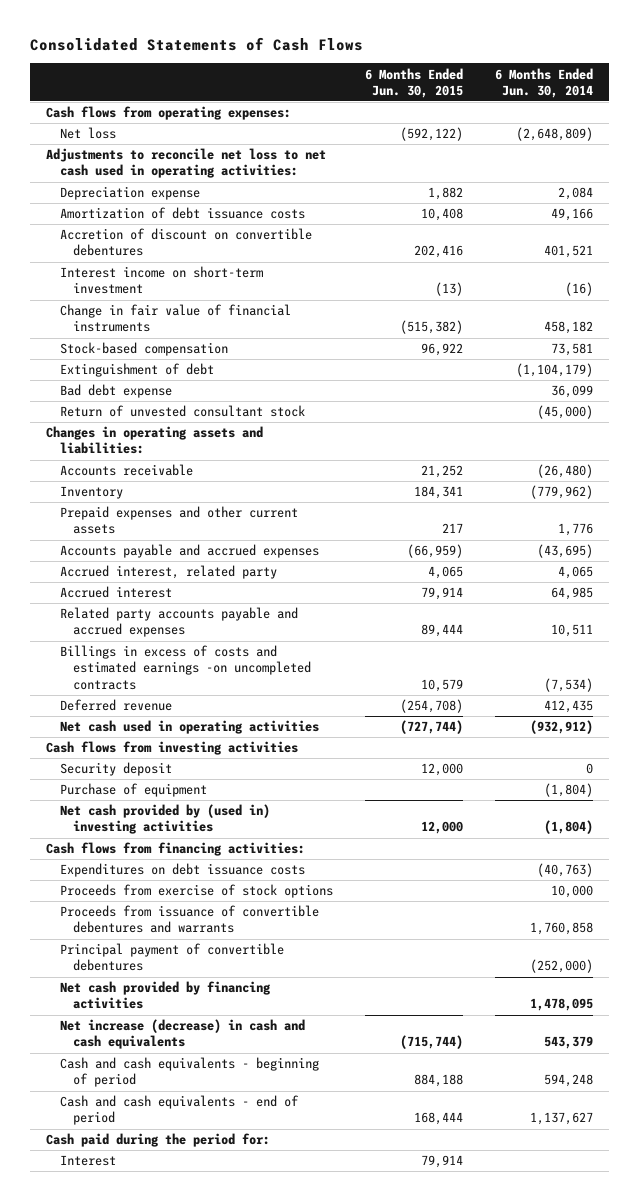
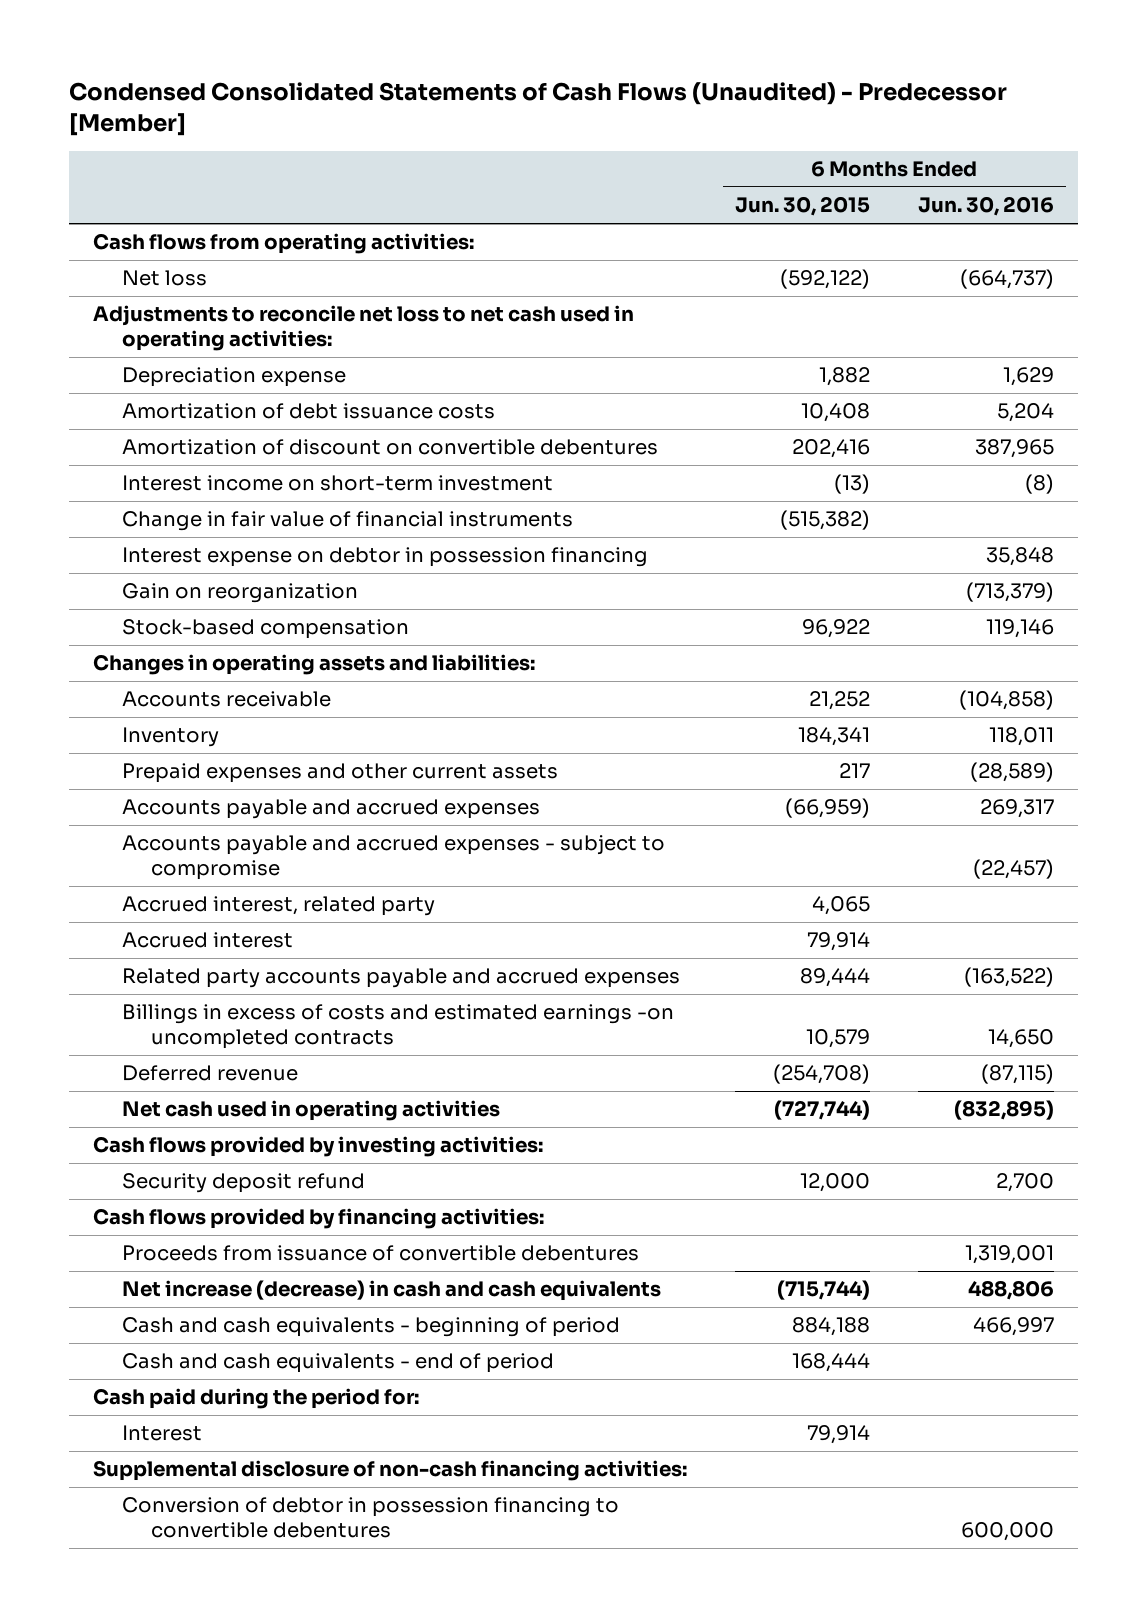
[29,37,363,52] Consolidated Statements of Cash Flows -> [69,82,1008,136] Condensed Consolidated Statements of Cash Flows (Unaudited) - Predecessor [Member]
[495,67,594,98] 6 Months Ended Jun. 30, 2014 -> none
none -> [917,196,1054,217] Jun. 30, 2016
[45,106,291,121] Cash flows from operating expenses: -> [93,233,475,255] Cash flows from operating activities:
[59,228,312,257] Accretion of discount on convertible debentures -> [122,439,659,456] Amortization of discount on convertible debentures
none -> [122,547,649,568] Interest expense on debtor in possession financing
none -> [122,583,359,604] Gain on reorganization
[59,363,214,378] Extinguishment of debt -> none
[59,384,172,399] Bad debt expense -> none
[59,405,305,418] Return of unvested consultant stock -> none
none -> [122,835,666,881] Accounts payable and accrued expenses - subject to compromise
[59,783,207,798] Purchase of equipment -> none
[59,804,270,835] Net cash provided by (used in) investing activities -> none
[59,863,305,878] Expenditures on debt issuance costs -> none
[59,884,333,899] Proceeds from exercise of stock options -> none
[59,943,284,972] Principal payment of convertible debentures -> none
[59,981,271,1010] Net cash provided by financing activities -> none
[45,741,298,756] Cash flows from investing activities -> [93,1136,544,1158] Cash flows provided by investing activities:
[59,762,172,777] Security deposit -> [122,1173,366,1194] Security deposit refund
[45,842,305,857] Cash flows from financing activities: -> [93,1208,545,1230] Cash flows provided by financing activities:
[59,905,319,934] Proceeds from issuance of convertible debentures and warrants -> [122,1245,640,1262] Proceeds from issuance of convertible debentures
none -> [93,1460,688,1482] Supplemental disclosure of non-cash financing activities:
none -> [122,1497,620,1539] Conversion of debtor in possession financing to convertible debentures

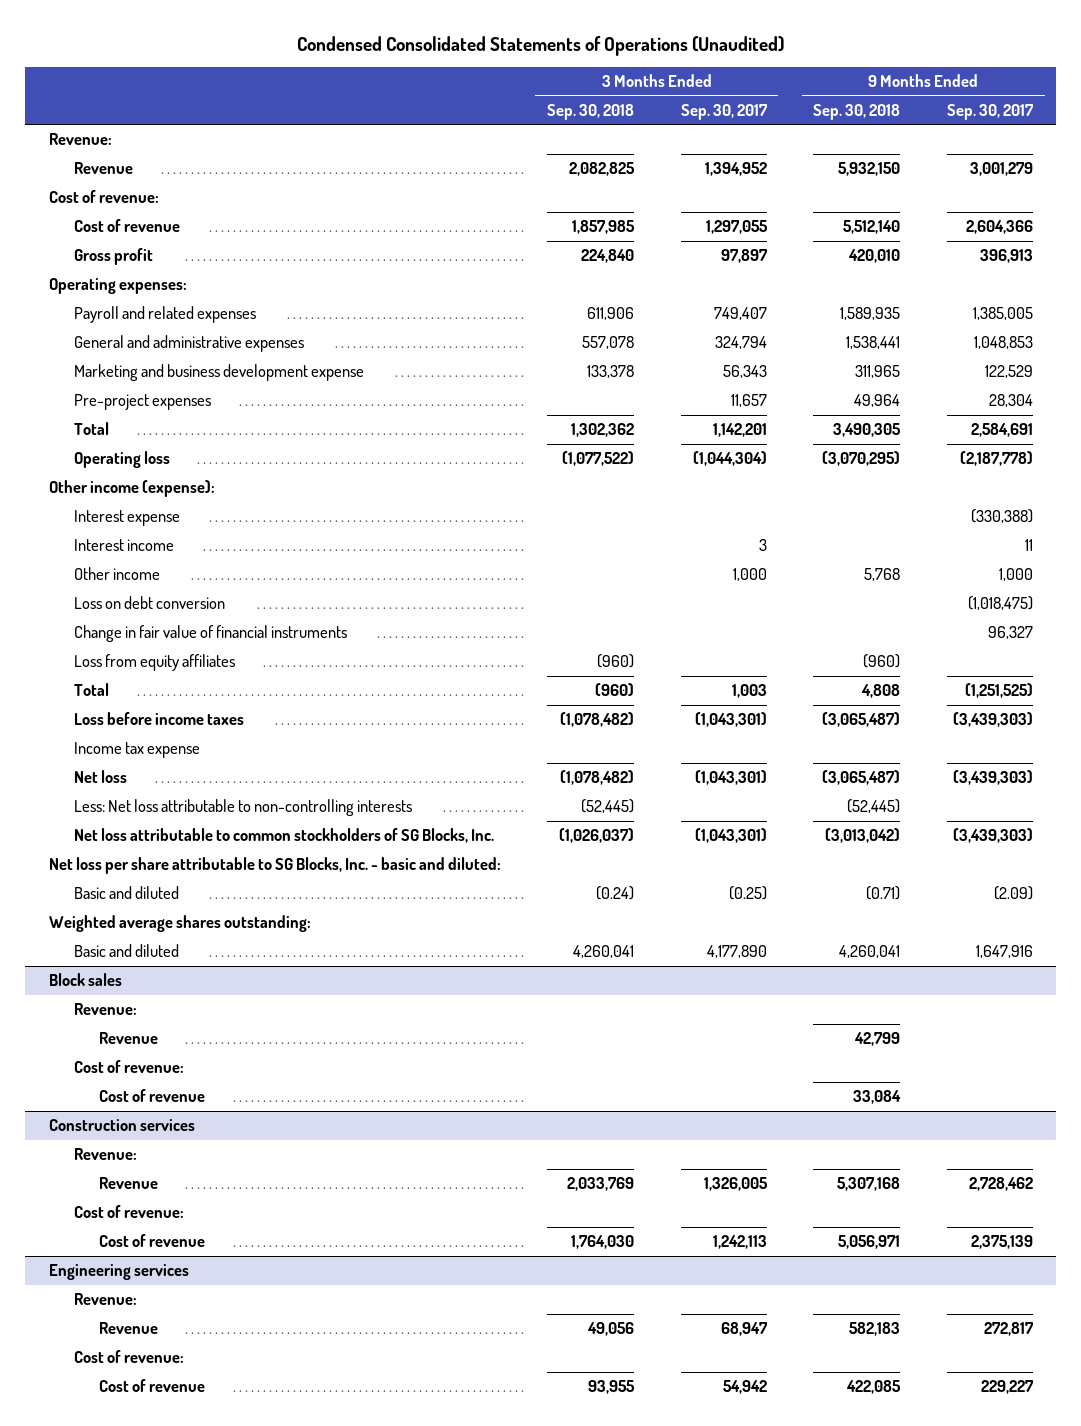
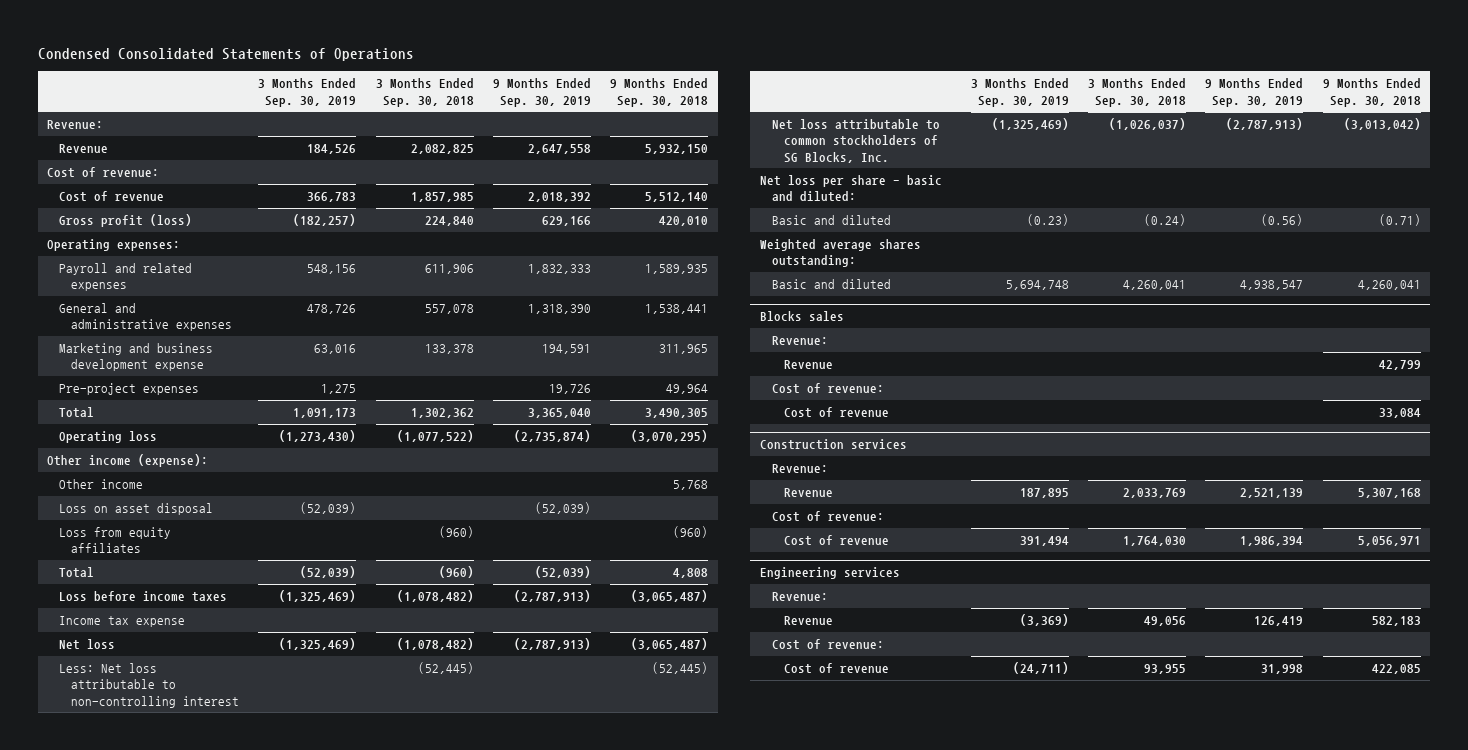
[296,35,784,56] Condensed Consolidated Statements of Operations (Unaudited) -> [37,48,414,62] Condensed Consolidated Statements of Operations
[680,103,768,120] Sep. 30, 2017 -> none
[946,103,1034,120] Sep. 30, 2017 -> none
none -> [258,78,357,107] 3 Months Ended Sep. 30, 2019
none -> [492,78,591,107] 9 Months Ended Sep. 30, 2019
[73,248,153,266] Gross profit -> [59,214,193,228] Gross profit (loss)
[73,510,180,527] Interest expense -> none
[73,539,174,552] Interest income -> none
[73,596,225,610] Loss on debt conversion -> none
[73,625,347,643] Change in fair value of financial instruments -> none
none -> [59,503,214,516] Loss on asset disposal
[73,799,412,817] Less: Net loss attributable to non-controlling interests -> [59,663,240,708] Less: Net loss attributable to non-controlling interest
[48,857,501,875] Net loss per share attributable to SG Blocks, Inc. - basic and diluted: -> [759,175,942,203] Net loss per share - basic and diluted:
[48,973,122,987] Block sales -> [759,311,844,322] Blocks sales

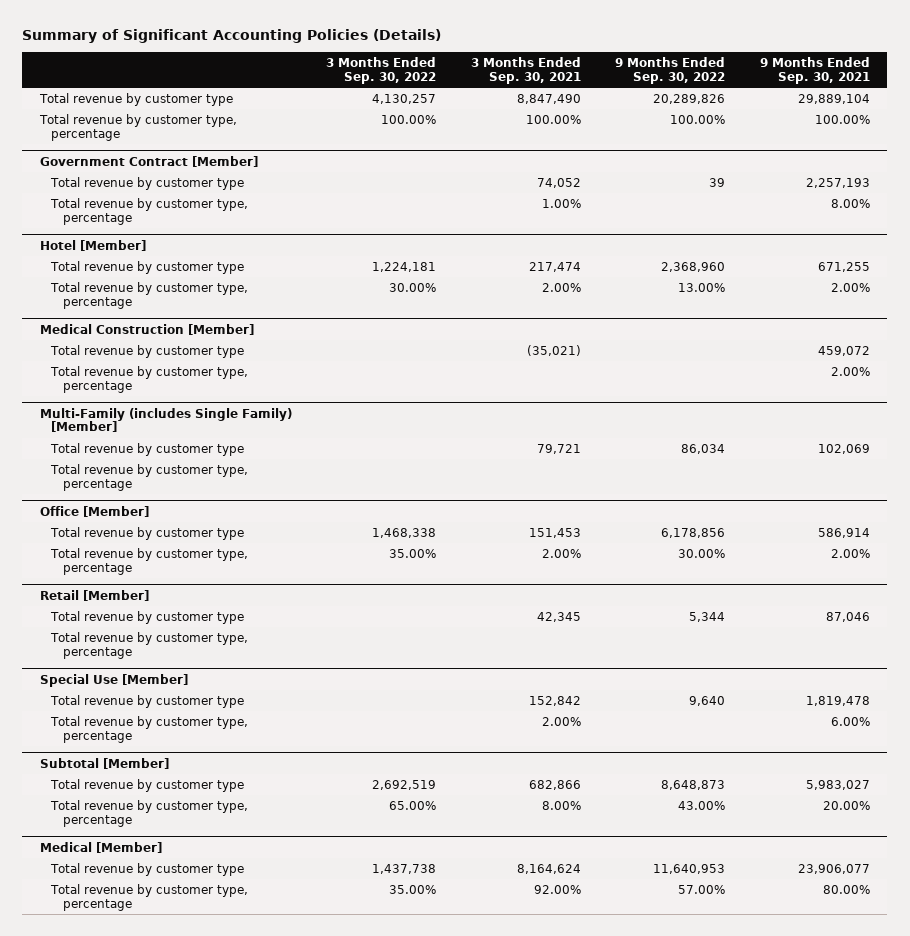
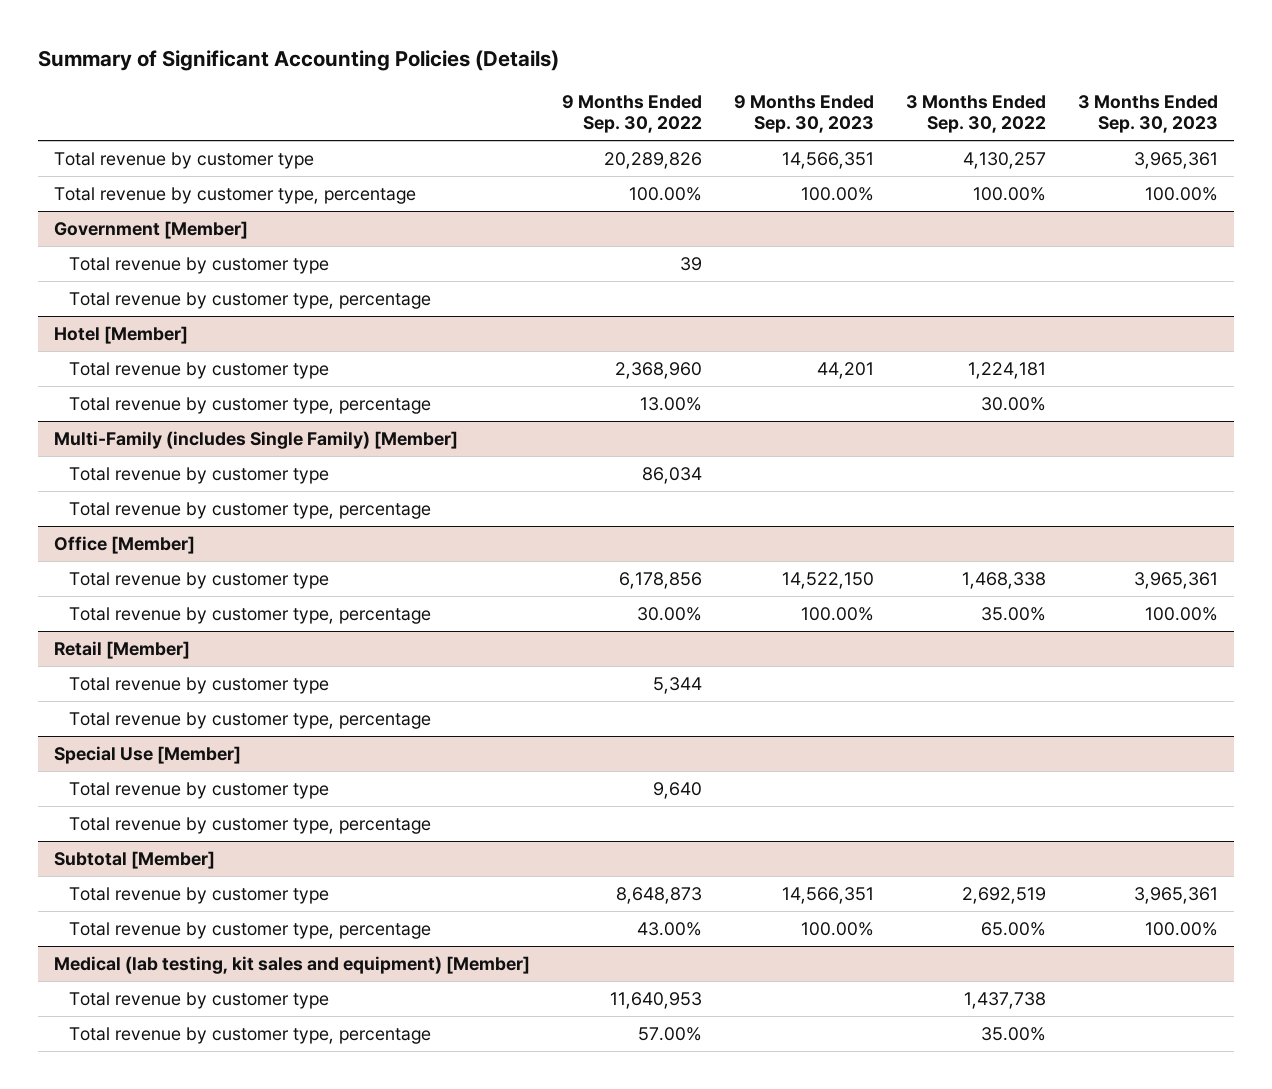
[470,57,581,84] 3 Months Ended Sep. 30, 2021 -> none
[760,57,871,84] 9 Months Ended Sep. 30, 2021 -> none
none -> [733,94,874,134] 9 Months Ended Sep. 30, 2023
none -> [1078,94,1219,134] 3 Months Ended Sep. 30, 2023
[39,155,258,167] Government Contract [Member] -> [53,220,248,239] Government [Member]
[39,323,254,335] Medical Construction [Member] -> none
[50,344,245,358] Total revenue by customer type -> none
[50,365,249,393] Total revenue by customer type, percentage -> none
[39,841,162,853] Medical [Member] -> [53,955,530,974] Medical (lab testing, kit sales and equipment) [Member]

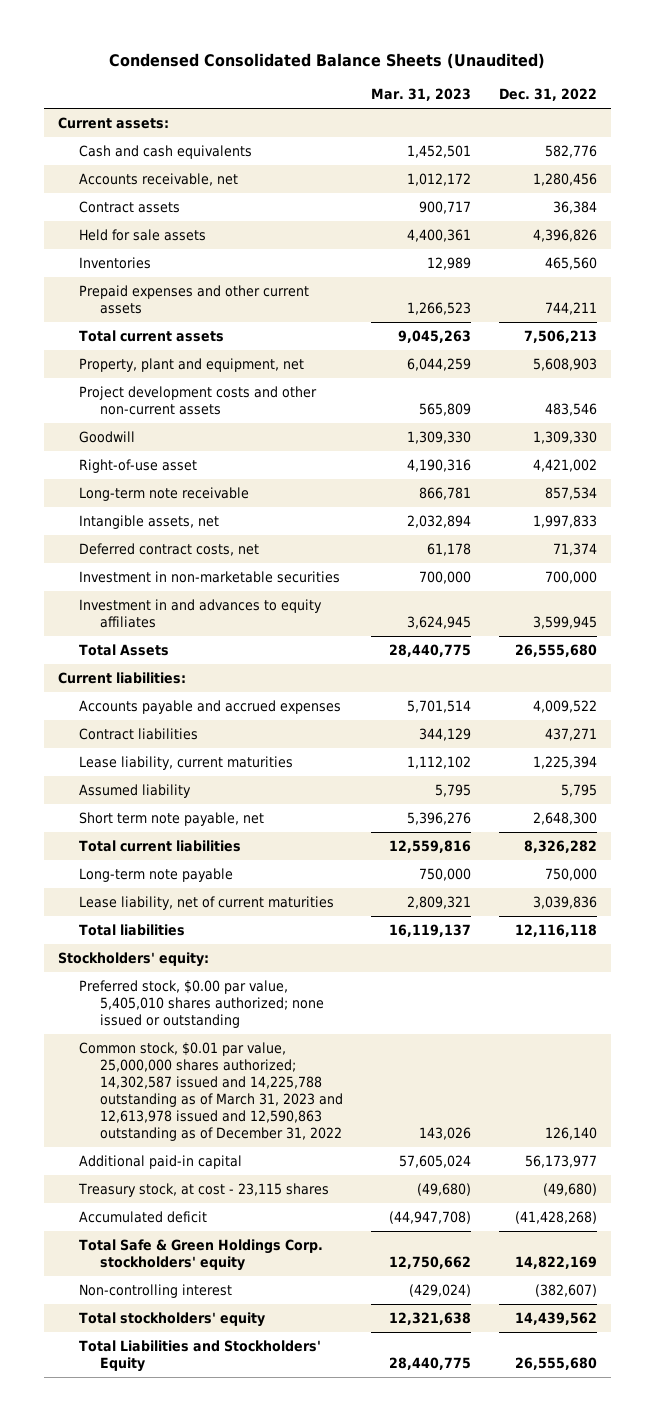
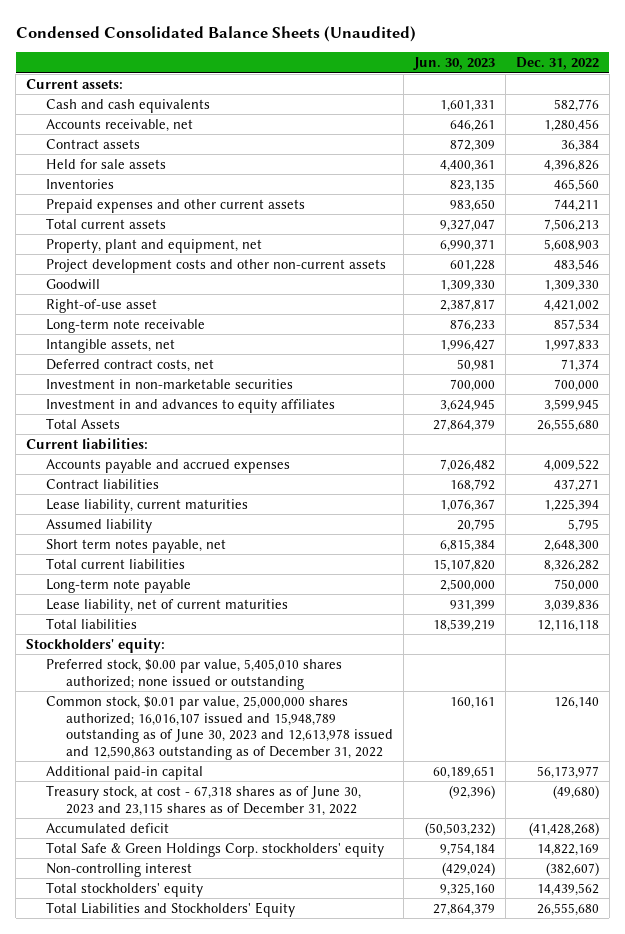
[370,88,471,102] Mar. 31, 2023 -> none
none -> [412,56,495,70] Jun. 30, 2023
[78,812,264,827] Short term note payable, net -> [45,538,226,553] Short term notes payable, net
[78,1042,343,1141] Common stock, $0.01 par value, 25,000,000 shares authorized; 14,302,587 issued and 14,225,788 outstanding as of March 31, 2023 and 12,613,978 issued and 12,590,863 outstanding as of December 31, 2022 -> [45,695,393,760] Common stock, $0.01 par value, 25,000,000 shares authorized; 16,016,107 issued and 15,948,789 outstanding as of June 30, 2023 and 12,613,978 issued and 12,590,863 outstanding as of December 31, 2022
[77,1183,329,1198] Treasury stock, at cost - 23,115 shares -> [45,784,361,816] Treasury stock, at cost - 67,318 shares as of June 30, 2023 and 23,115 shares as of December 31, 2022

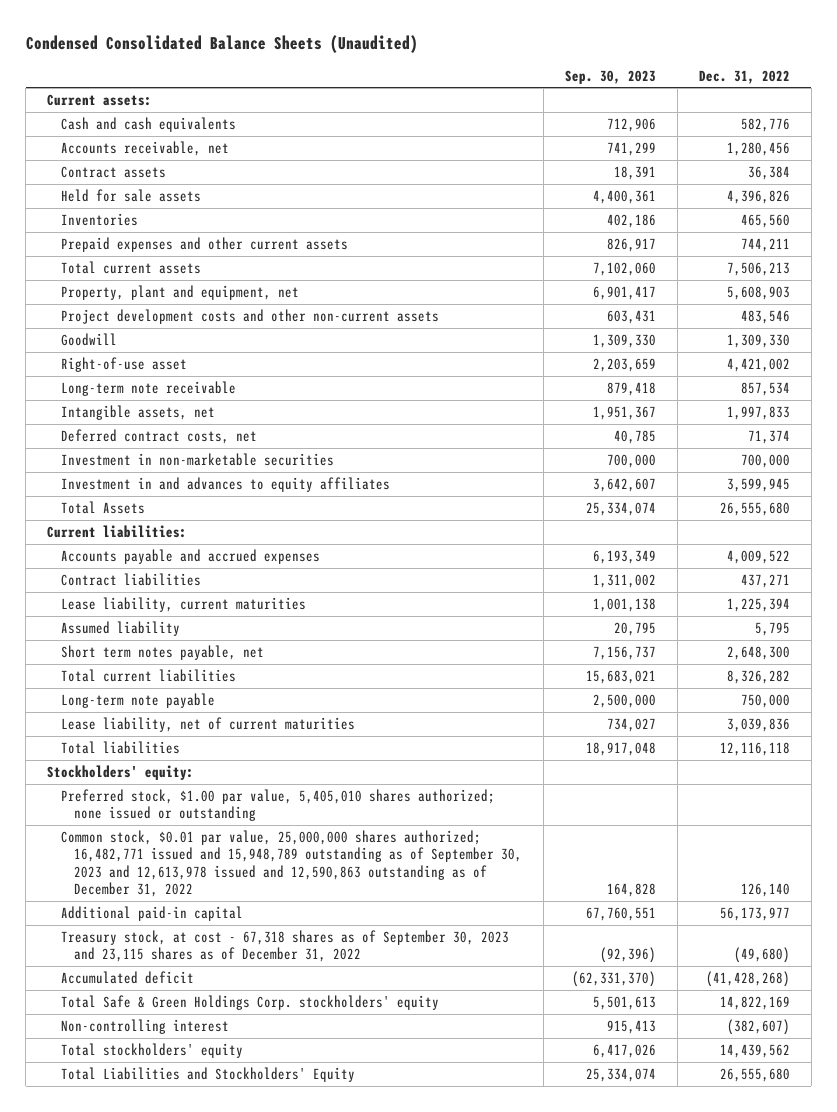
[412,56,495,70] Jun. 30, 2023 -> none
none -> [564,69,656,84] Sep. 30, 2023
[45,658,342,690] Preferred stock, $0.00 par value, 5,405,010 shares authorized; none issued or outstanding -> [60,789,495,822] Preferred stock, $1.00 par value, 5,405,010 shares authorized; none issued or outstanding
[45,695,393,760] Common stock, $0.01 par value, 25,000,000 shares authorized; 16,016,107 issued and 15,948,789 outstanding as of June 30, 2023 and 12,613,978 issued and 12,590,863 outstanding as of December 31, 2022 -> [60,830,522,897] Common stock, $0.01 par value, 25,000,000 shares authorized; 16,482,771 issued and 15,948,789 outstanding as of September 30, 2023 and 12,613,978 issued and 12,590,863 outstanding as of December 31, 2022
[45,784,361,816] Treasury stock, at cost - 67,318 shares as of June 30, 2023 and 23,115 shares as of December 31, 2022 -> [60,930,509,963] Treasury stock, at cost - 67,318 shares as of September 30, 2023 and 23,115 shares as of December 31, 2022

